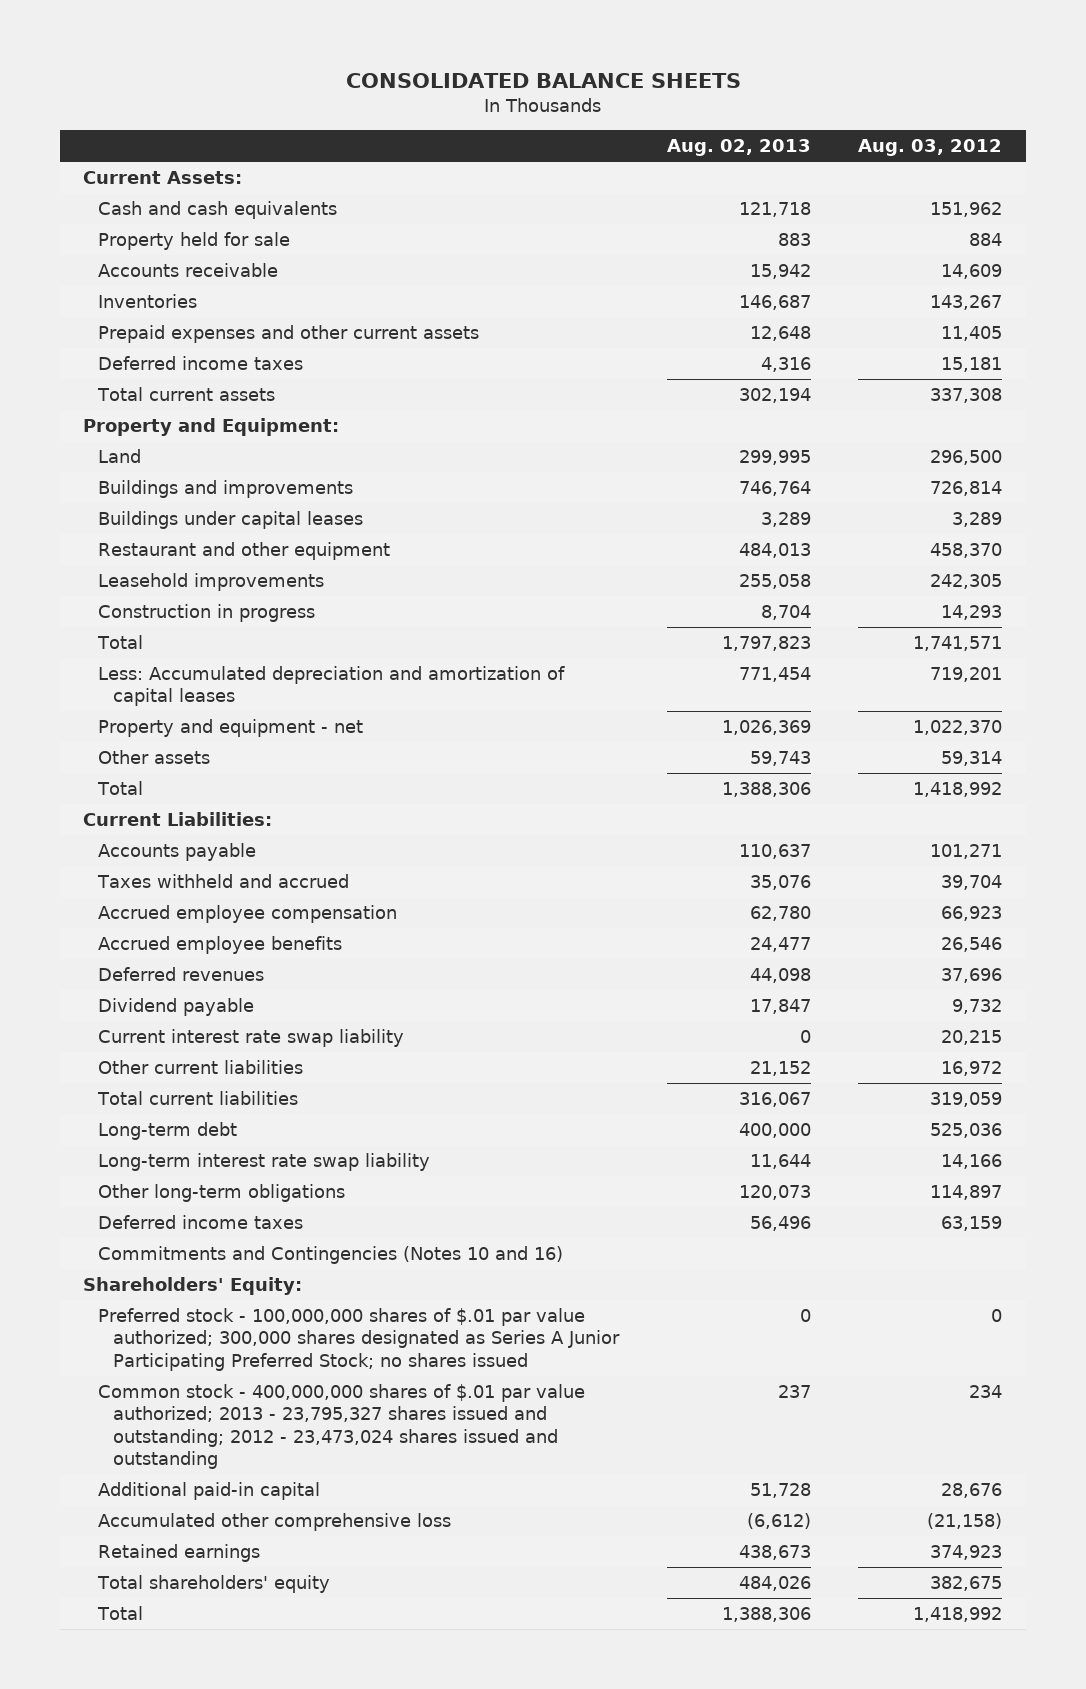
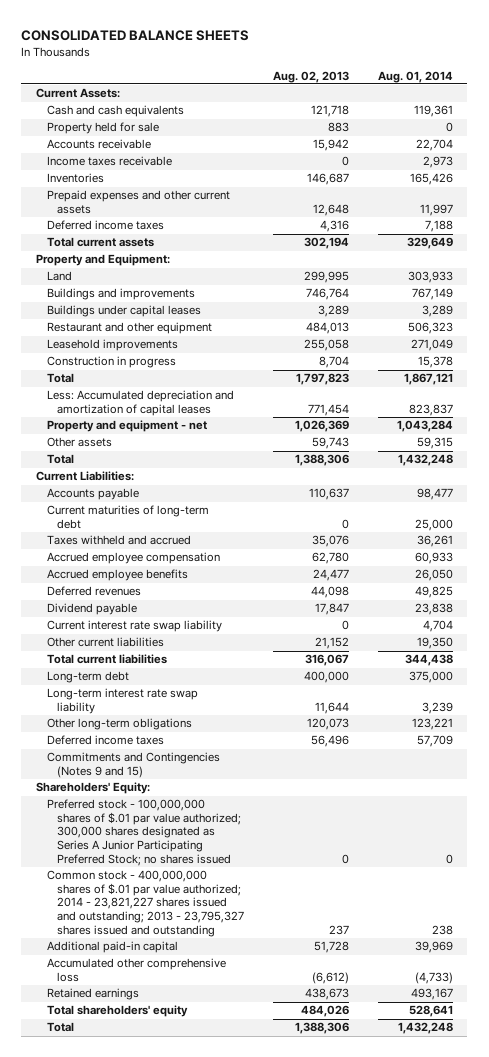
[858,139,1003,157] Aug. 03, 2012 -> none
none -> [378,70,454,83] Aug. 01, 2014
none -> [46,156,172,167] Income taxes receivable
none -> [46,505,209,529] Current maturities of long-term debt
[98,1246,564,1265] Commitments and Contingencies (Notes 10 and 16) -> [46,752,220,778] Commitments and Contingencies (Notes 9 and 15)
[98,1384,586,1470] Common stock - 400,000,000 shares of $.01 par value authorized; 2013 - 23,795,327 shares issued and outstanding; 2012 - 23,473,024 shares issued and outstanding -> [46,870,245,937] Common stock - 400,000,000 shares of $.01 par value authorized; 2014 - 23,821,227 shares issued and outstanding; 2013 - 23,795,327 shares issued and outstanding

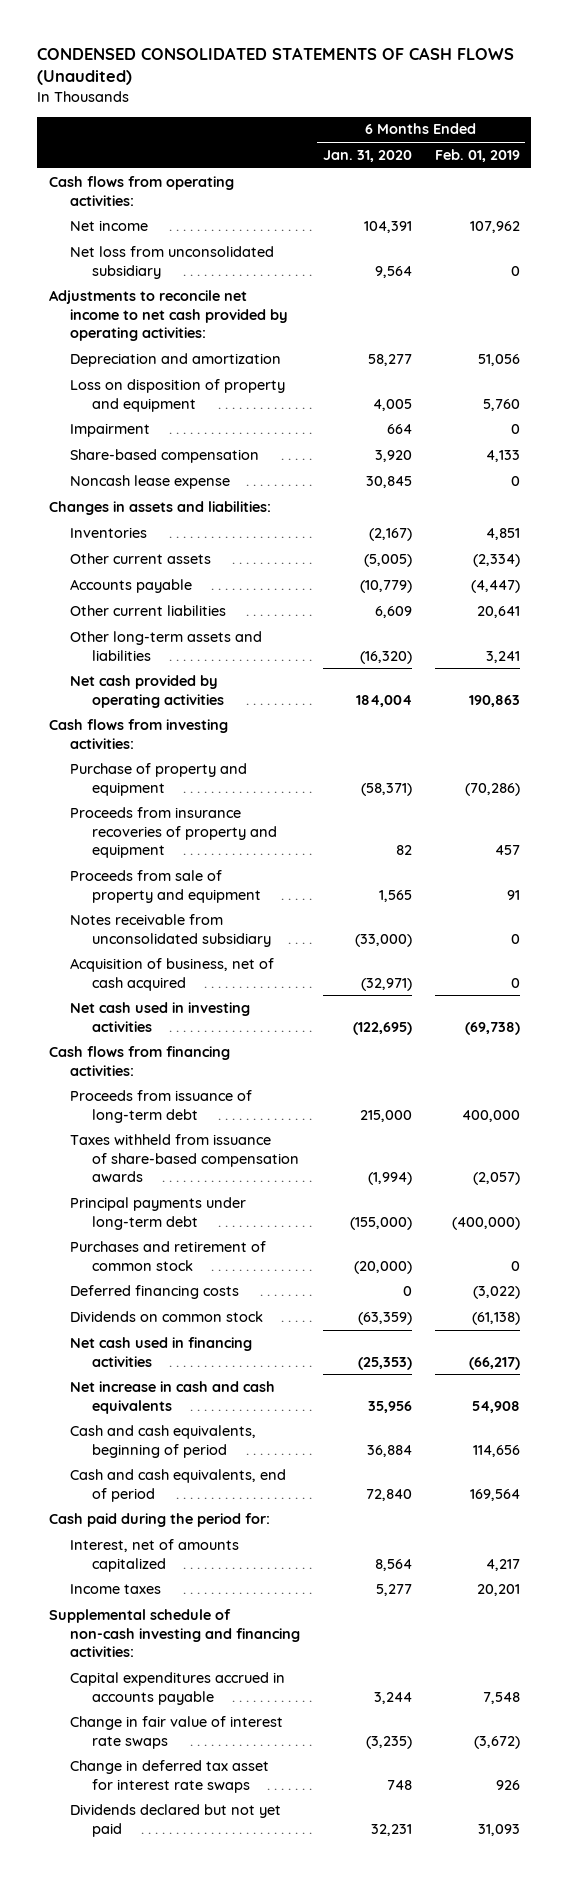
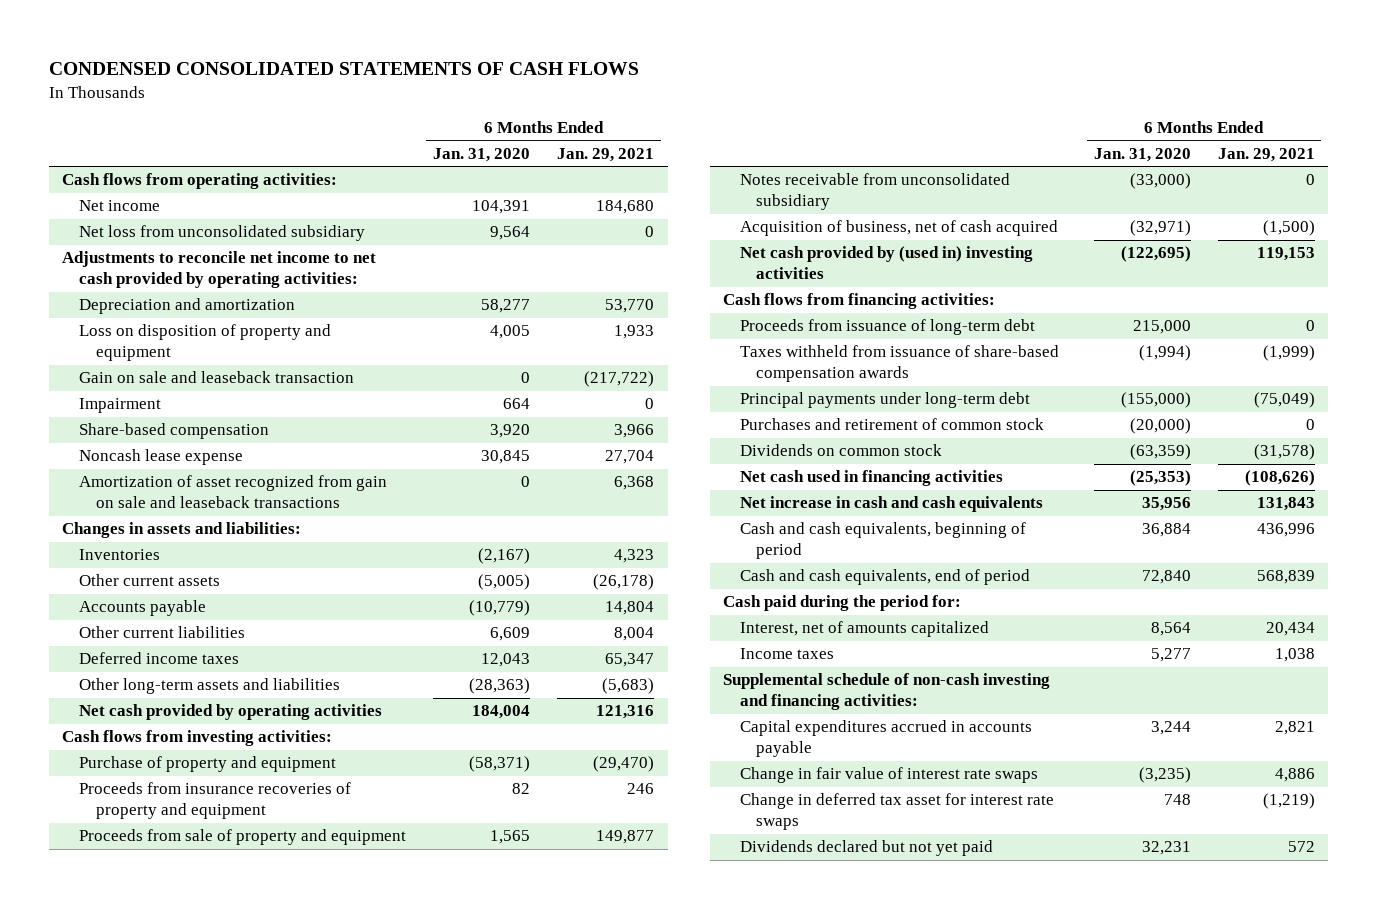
[37,46,515,86] CONDENSED CONSOLIDATED STATEMENTS OF CASH FLOWS (Unaudited) -> [48,62,639,76] CONDENSED CONSOLIDATED STATEMENTS OF CASH FLOWS
[434,148,520,162] Feb. 01, 2019 -> none
none -> [557,147,655,162] Jan. 29, 2021
none -> [79,371,355,384] Gain on sale and leaseback transaction
none -> [79,475,388,509] Amortization of asset recognized from gain on sale and leaseback transactions
none -> [79,652,240,665] Deferred income taxes
[359,650,412,664] (16,320) -> [469,678,531,695] (28,363)
[70,1001,251,1032] Net cash used in investing activities -> [739,246,1033,280] Net cash provided by (used in) investing activities
[70,1284,240,1299] Deferred financing costs -> none

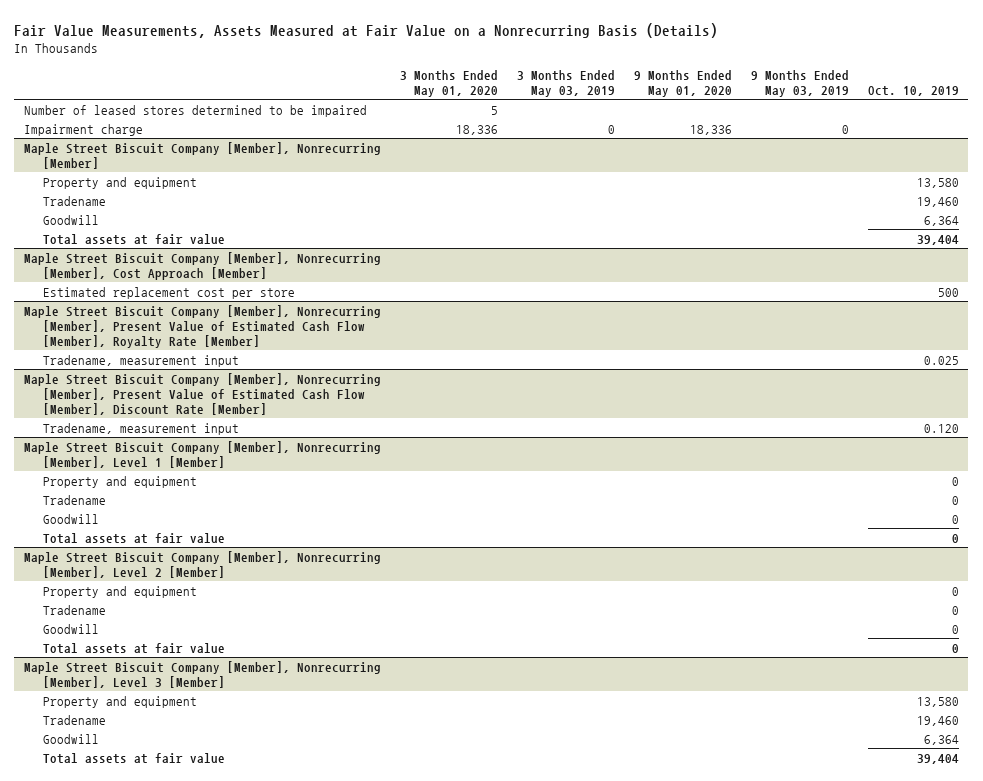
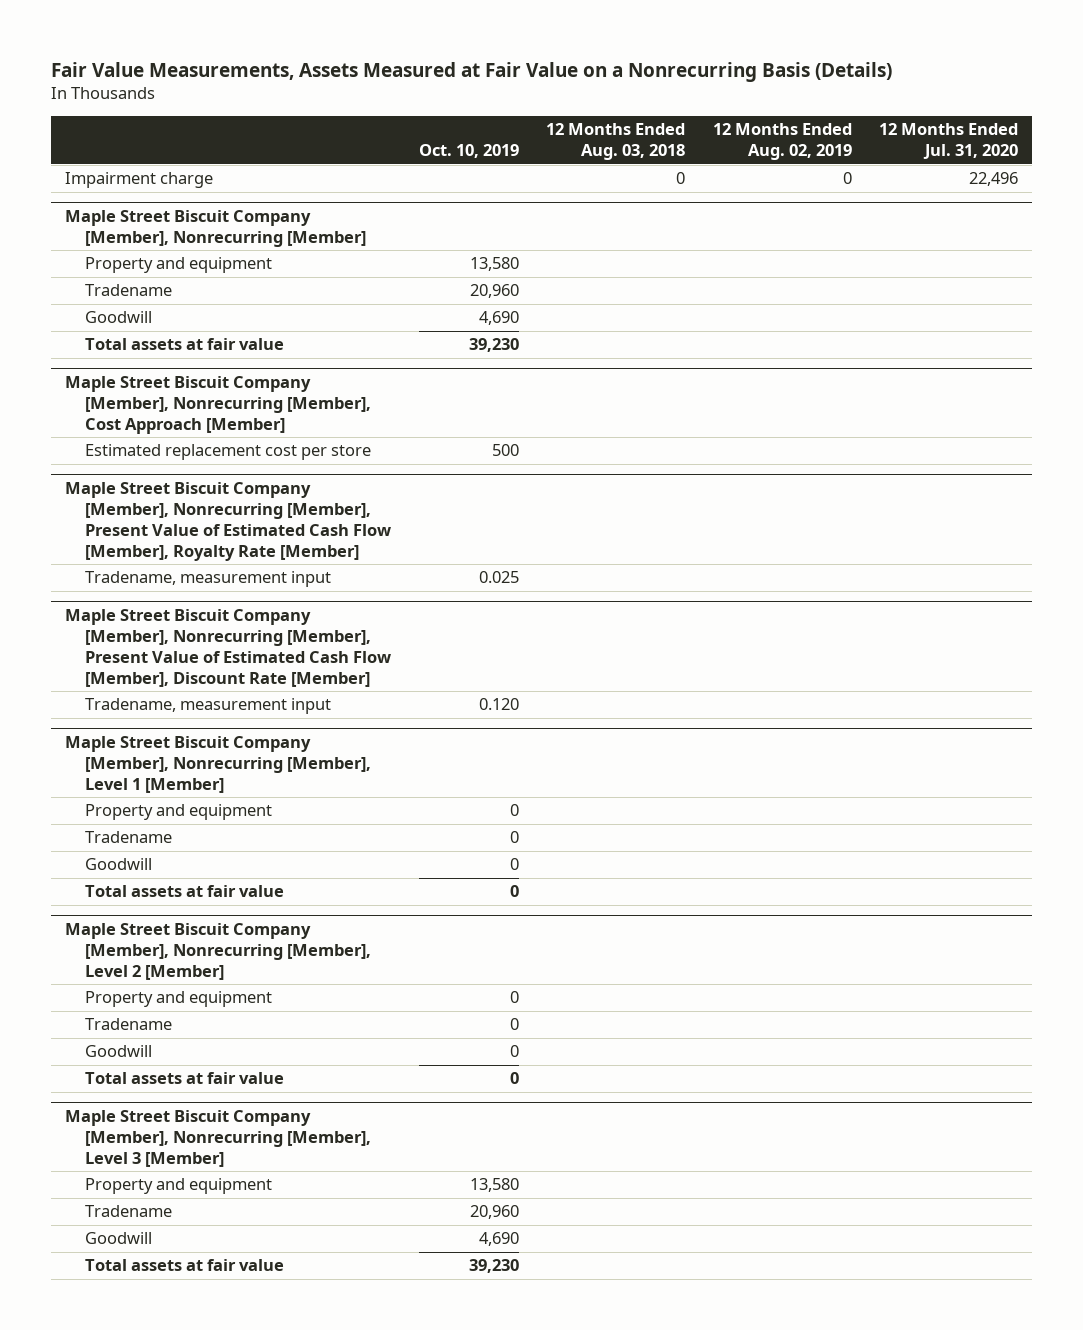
[399,70,498,98] 3 Months Ended May 01, 2020 -> none
[516,70,615,98] 3 Months Ended May 03, 2019 -> none
[633,70,732,98] 9 Months Ended May 01, 2020 -> none
[750,70,849,98] 9 Months Ended May 03, 2019 -> none
none -> [546,123,686,161] 12 Months Ended Aug. 03, 2018
none -> [712,123,852,161] 12 Months Ended Aug. 02, 2019
none -> [879,123,1019,160] 12 Months Ended Jul. 31, 2020
[23,104,367,117] Number of leased stores determined to be impaired -> none
[916,196,959,207] 19,460 -> [469,284,519,299] 20,960
[923,215,959,226] 6,364 -> [478,311,519,326] 4,690
[916,234,959,245] 39,404 -> [468,338,519,353] 39,230
[916,715,959,726] 19,460 -> [469,1205,519,1220] 20,960
[923,734,959,745] 6,364 -> [478,1232,519,1247] 4,690
[916,753,959,764] 39,404 -> [468,1259,519,1274] 39,230

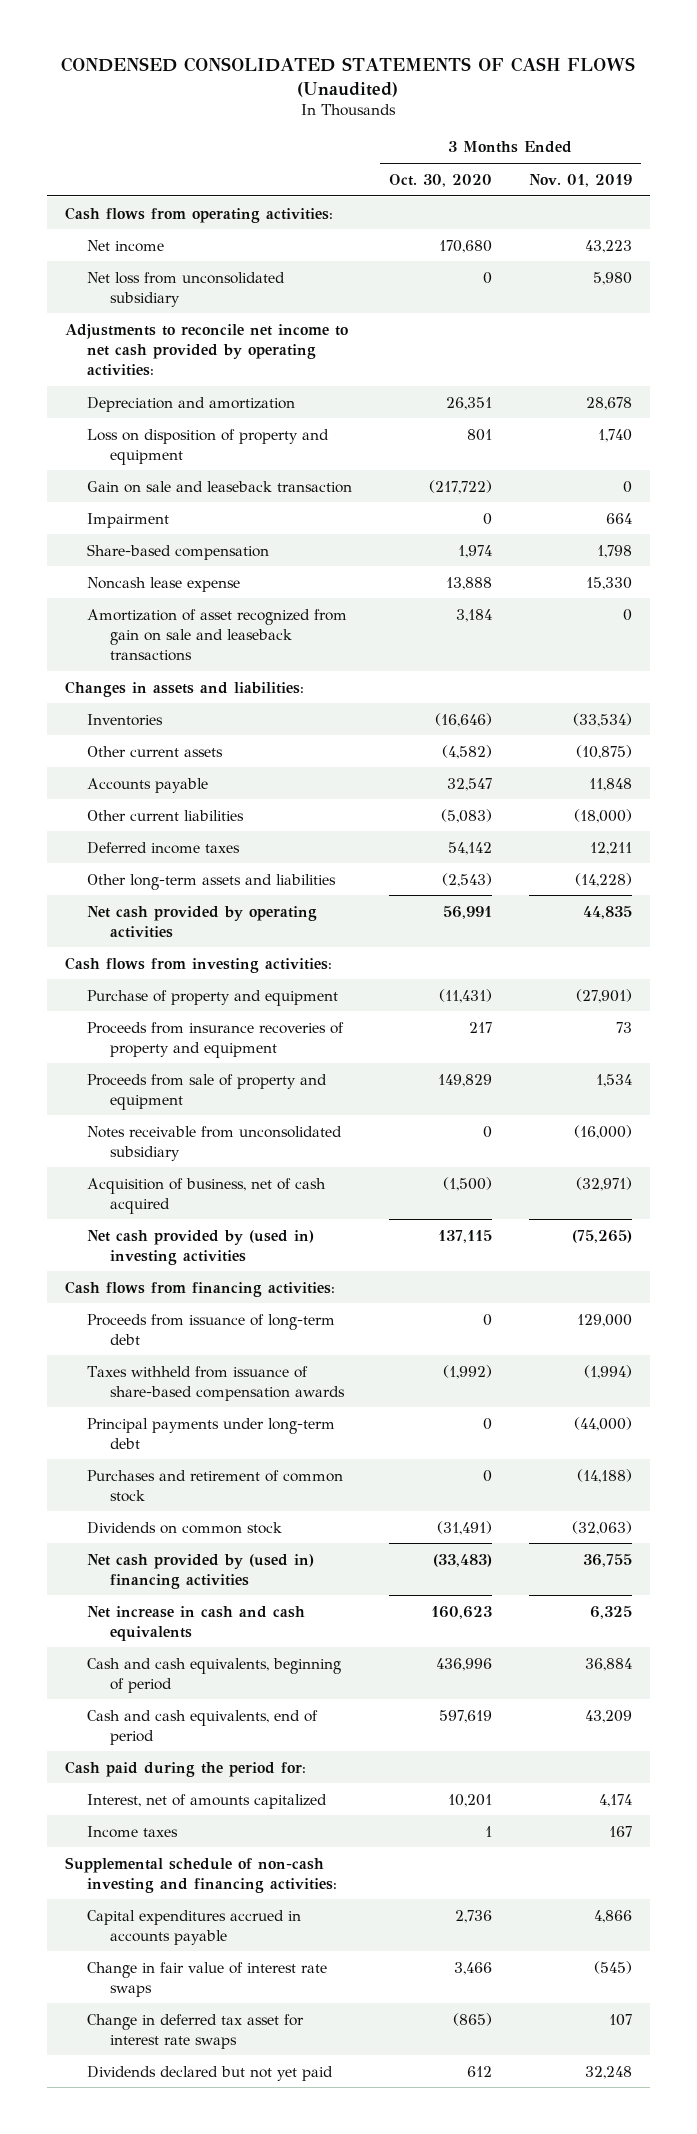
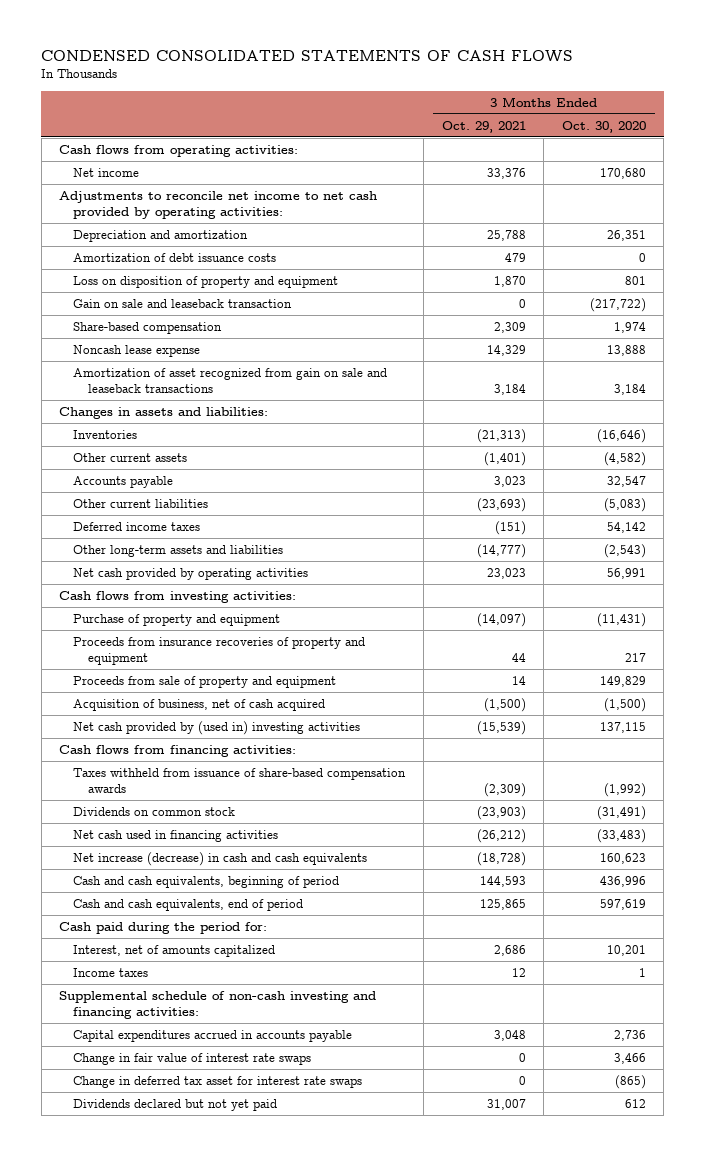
[61,56,636,97] CONDENSED CONSOLIDATED STATEMENTS OF CASH FLOWS (Unaudited) -> [41,49,574,62] CONDENSED CONSOLIDATED STATEMENTS OF CASH FLOWS
[528,173,632,187] Nov. 01, 2019 -> none
none -> [441,120,526,133] Oct. 29, 2021
[87,271,286,307] Net loss from unconsolidated subsidiary -> none
none -> [73,252,277,262] Amortization of debt issuance costs
[87,512,170,528] Impairment -> none
[87,1125,343,1161] Notes receivable from unconsolidated subsidiary -> none
[87,1313,336,1345] Proceeds from issuance of long-term debt -> none
[87,1417,336,1449] Principal payments under long-term debt -> none
[87,1469,344,1502] Purchases and retirement of common stock -> none
[87,1553,315,1589] Net cash provided by (used in) financing activities -> [73,829,279,842] Net cash used in financing activities
[87,1605,306,1641] Net increase in cash and cash equivalents -> [73,851,368,866] Net increase (decrease) in cash and cash equivalents

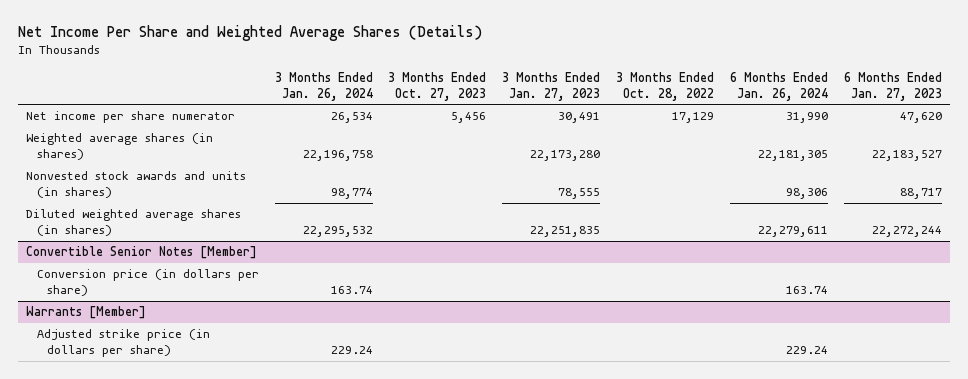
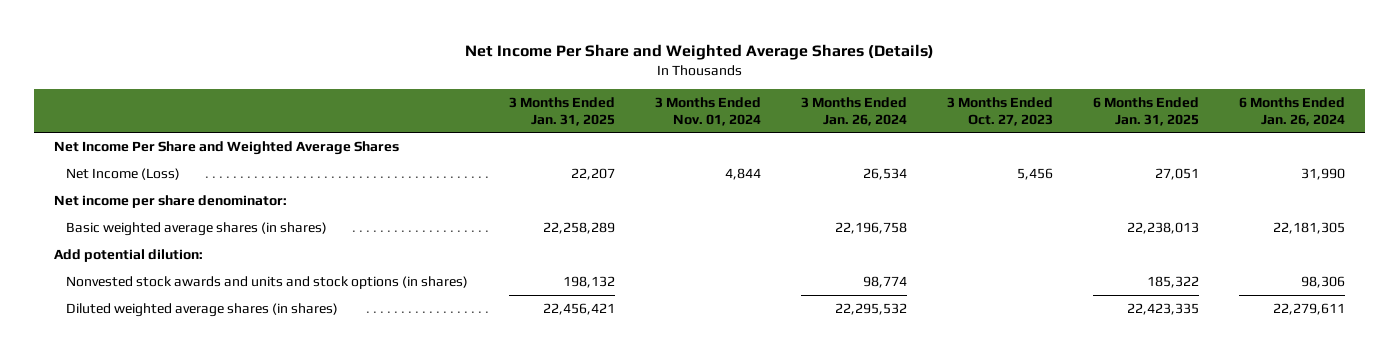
[502,72,601,101] 3 Months Ended Jan. 27, 2023 -> none
[616,72,715,101] 3 Months Ended Oct. 28, 2022 -> none
[843,72,942,101] 6 Months Ended Jan. 27, 2023 -> none
none -> [508,96,615,126] 3 Months Ended Jan. 31, 2025
none -> [654,96,761,126] 3 Months Ended Nov. 01, 2024
none -> [1092,96,1199,126] 6 Months Ended Jan. 31, 2025
none -> [54,140,400,155] Net Income Per Share and Weighted Average Shares
[26,111,236,124] Net income per share numerator -> [66,167,181,180] Net Income (Loss)
none -> [54,194,288,208] Net income per share denominator:
[26,133,214,161] Weighted average shares (in shares) -> [66,221,328,236] Basic weighted average shares (in shares)
none -> [54,248,204,262] Add potential dilution:
[26,171,247,199] Nonvested stock awards and units (in shares) -> [66,275,469,289] Nonvested stock awards and units and stock options (in shares)
[26,246,258,260] Convertible Senior Notes [Member] -> none
[36,269,259,297] Conversion price (in dollars per share) -> none
[26,306,147,320] Warrants [Member] -> none
[36,329,210,358] Adjusted strike price (in dollars per share) -> none

